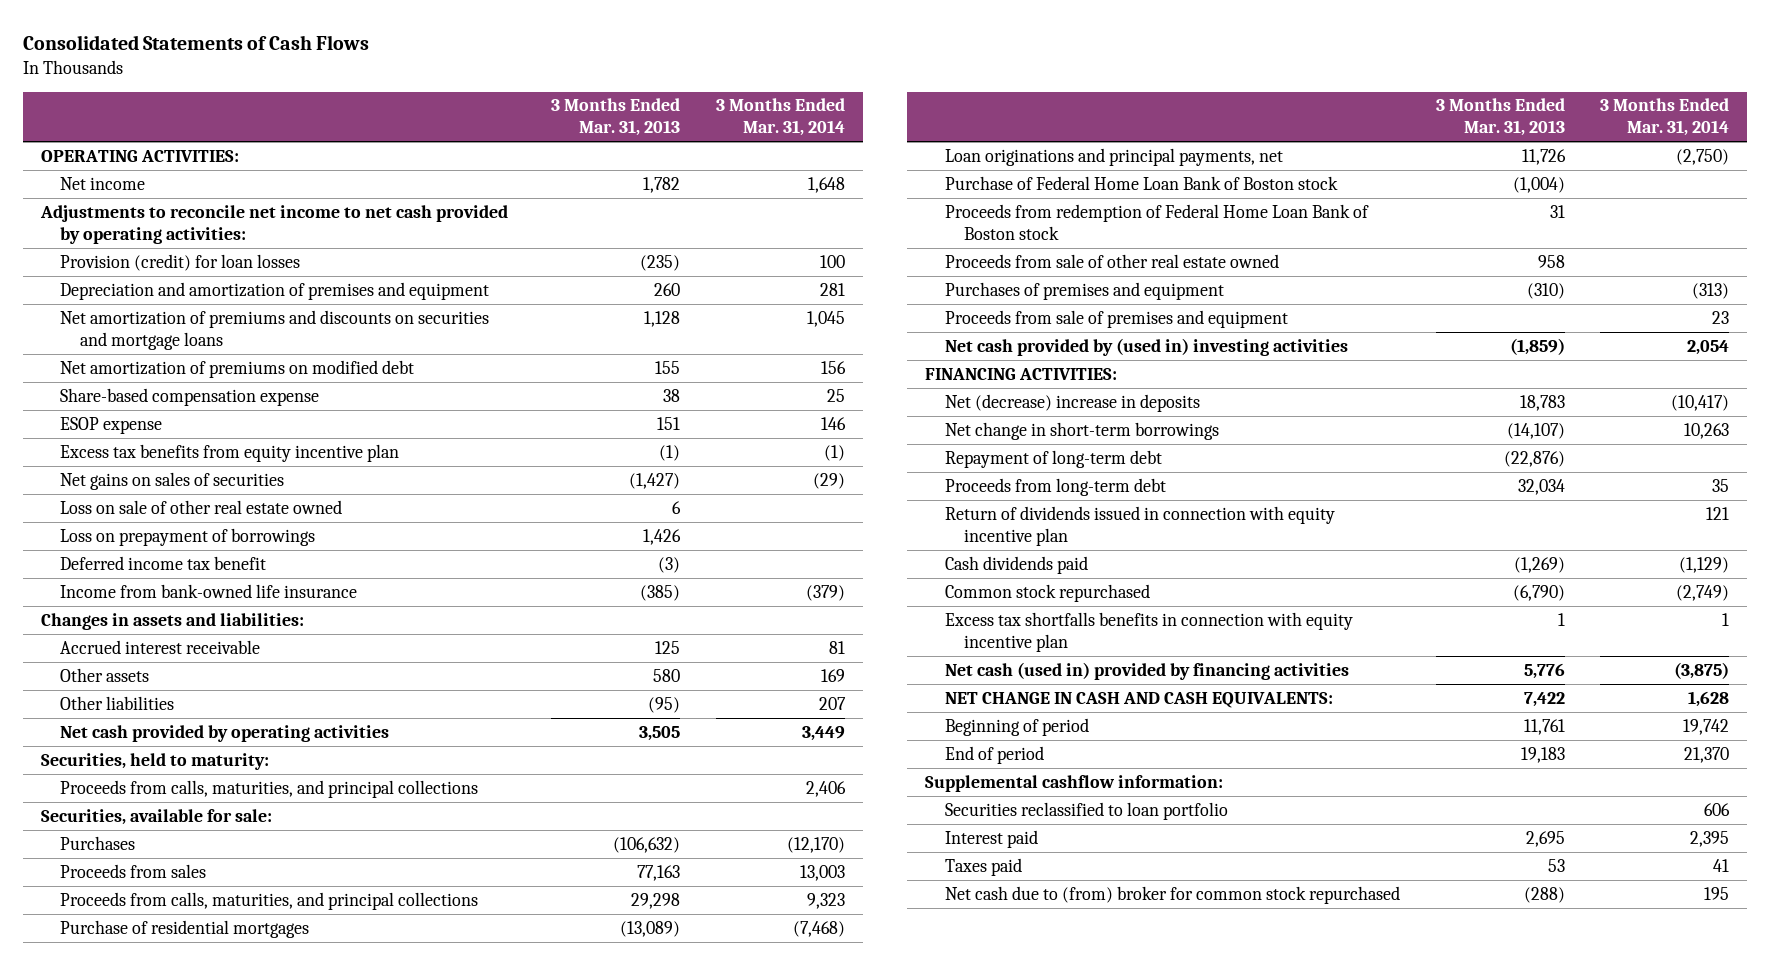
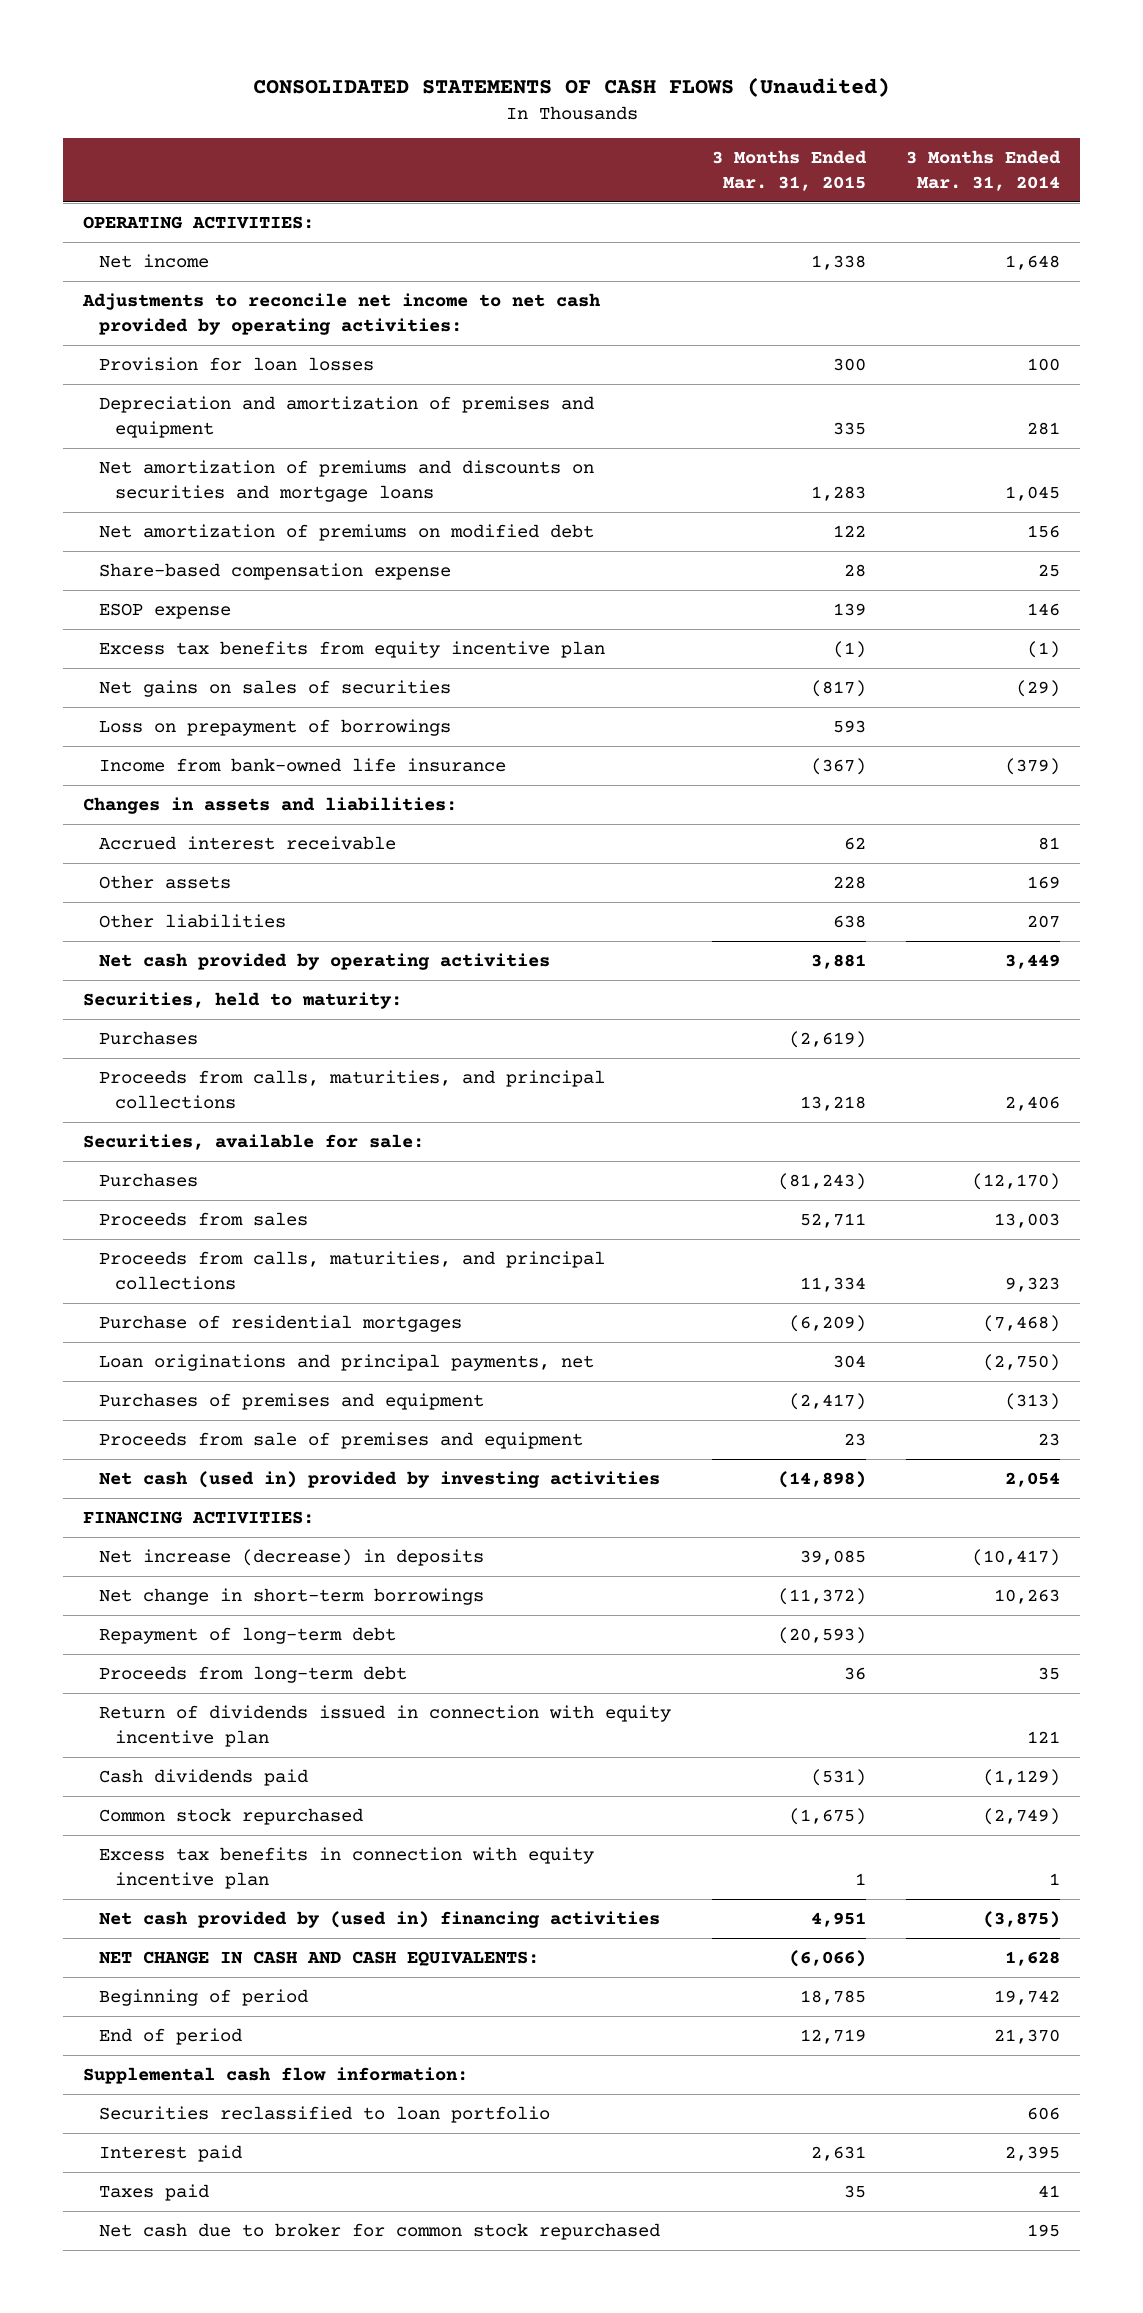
[22,35,369,51] Consolidated Statements of Cash Flows -> [252,76,890,97] CONSOLIDATED STATEMENTS OF CASH FLOWS (Unaudited)
[551,98,681,137] 3 Months Ended Mar. 31, 2013 -> none
none -> [711,150,867,191] 3 Months Ended Mar. 31, 2015
[60,253,301,271] Provision (credit) for loan losses -> [99,357,375,372] Provision for loan losses
[60,499,343,514] Loss on sale of other real estate owned -> none
[60,555,267,570] Deferred income tax benefit -> none
none -> [99,1031,199,1046] Purchases
[944,175,1338,190] Purchase of Federal Home Loan Bank of Boston stock -> none
[944,203,1369,240] Proceeds from redemption of Federal Home Loan Bank of Boston stock -> none
[944,253,1279,268] Proceeds from sale of other real estate owned -> none
[944,337,1348,356] Net cash provided by (used in) investing activities -> [99,1471,661,1489] Net cash (used in) provided by investing activities
[944,393,1200,412] Net (decrease) increase in deposits -> [99,1549,485,1567] Net increase (decrease) in deposits
[944,611,1353,652] Excess tax shortfalls benefits in connection with equity incentive plan -> [99,1847,595,1889] Excess tax benefits in connection with equity incentive plan
[944,661,1349,680] Net cash (used in) provided by financing activities -> [99,1911,661,1929] Net cash provided by (used in) financing activities
[925,774,1224,792] Supplemental cashflow information: -> [83,2067,469,2085] Supplemental cash flow information:
[944,885,1400,904] Net cash due to (from) broker for common stock repurchased -> [99,2223,661,2241] Net cash due to broker for common stock repurchased

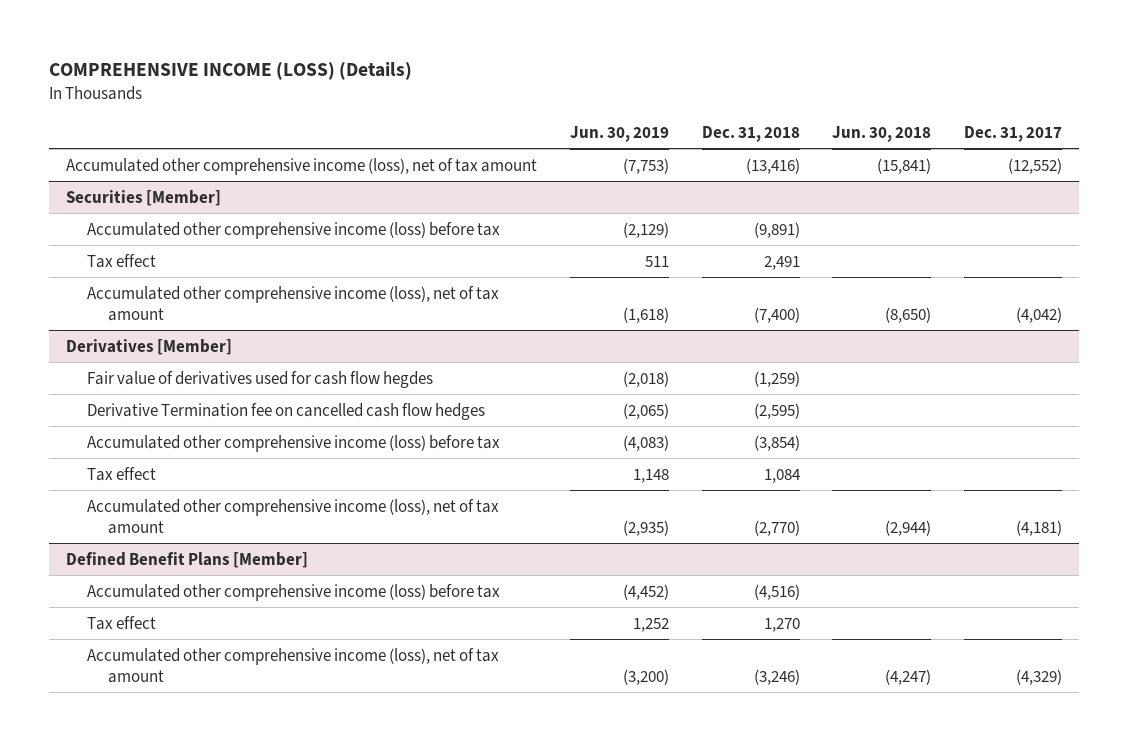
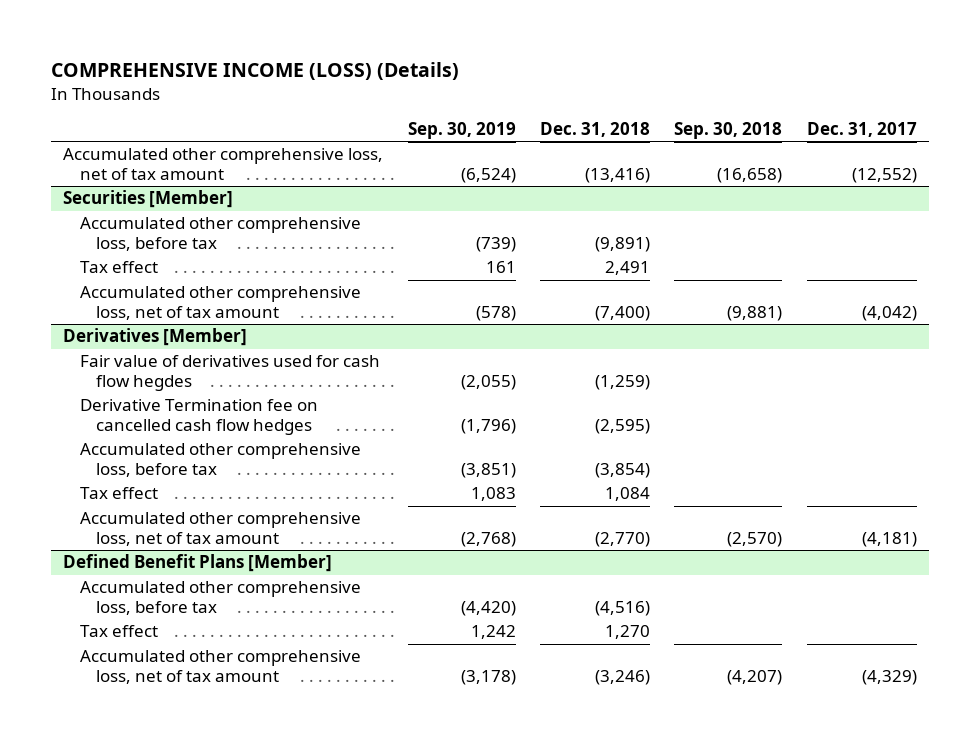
[569,126,669,143] Jun. 30, 2019 -> none
[832,126,932,143] Jun. 30, 2018 -> none
none -> [407,122,516,140] Sep. 30, 2019
none -> [674,122,783,140] Sep. 30, 2018
[65,157,537,175] Accumulated other comprehensive income (loss), net of tax amount -> [63,148,384,180] Accumulated other comprehensive loss, net of tax amount
[87,221,501,239] Accumulated other comprehensive income (loss) before tax -> [79,217,361,251] Accumulated other comprehensive loss, before tax
[87,285,500,321] Accumulated other comprehensive income (loss), net of tax amount -> [79,286,361,320] Accumulated other comprehensive loss, net of tax amount
[87,434,501,452] Accumulated other comprehensive income (loss) before tax -> [79,443,361,477] Accumulated other comprehensive loss, before tax
[87,498,500,534] Accumulated other comprehensive income (loss), net of tax amount -> [79,512,361,546] Accumulated other comprehensive loss, net of tax amount
[87,583,501,601] Accumulated other comprehensive income (loss) before tax -> [79,581,361,615] Accumulated other comprehensive loss, before tax
[87,647,500,683] Accumulated other comprehensive income (loss), net of tax amount -> [79,650,361,684] Accumulated other comprehensive loss, net of tax amount

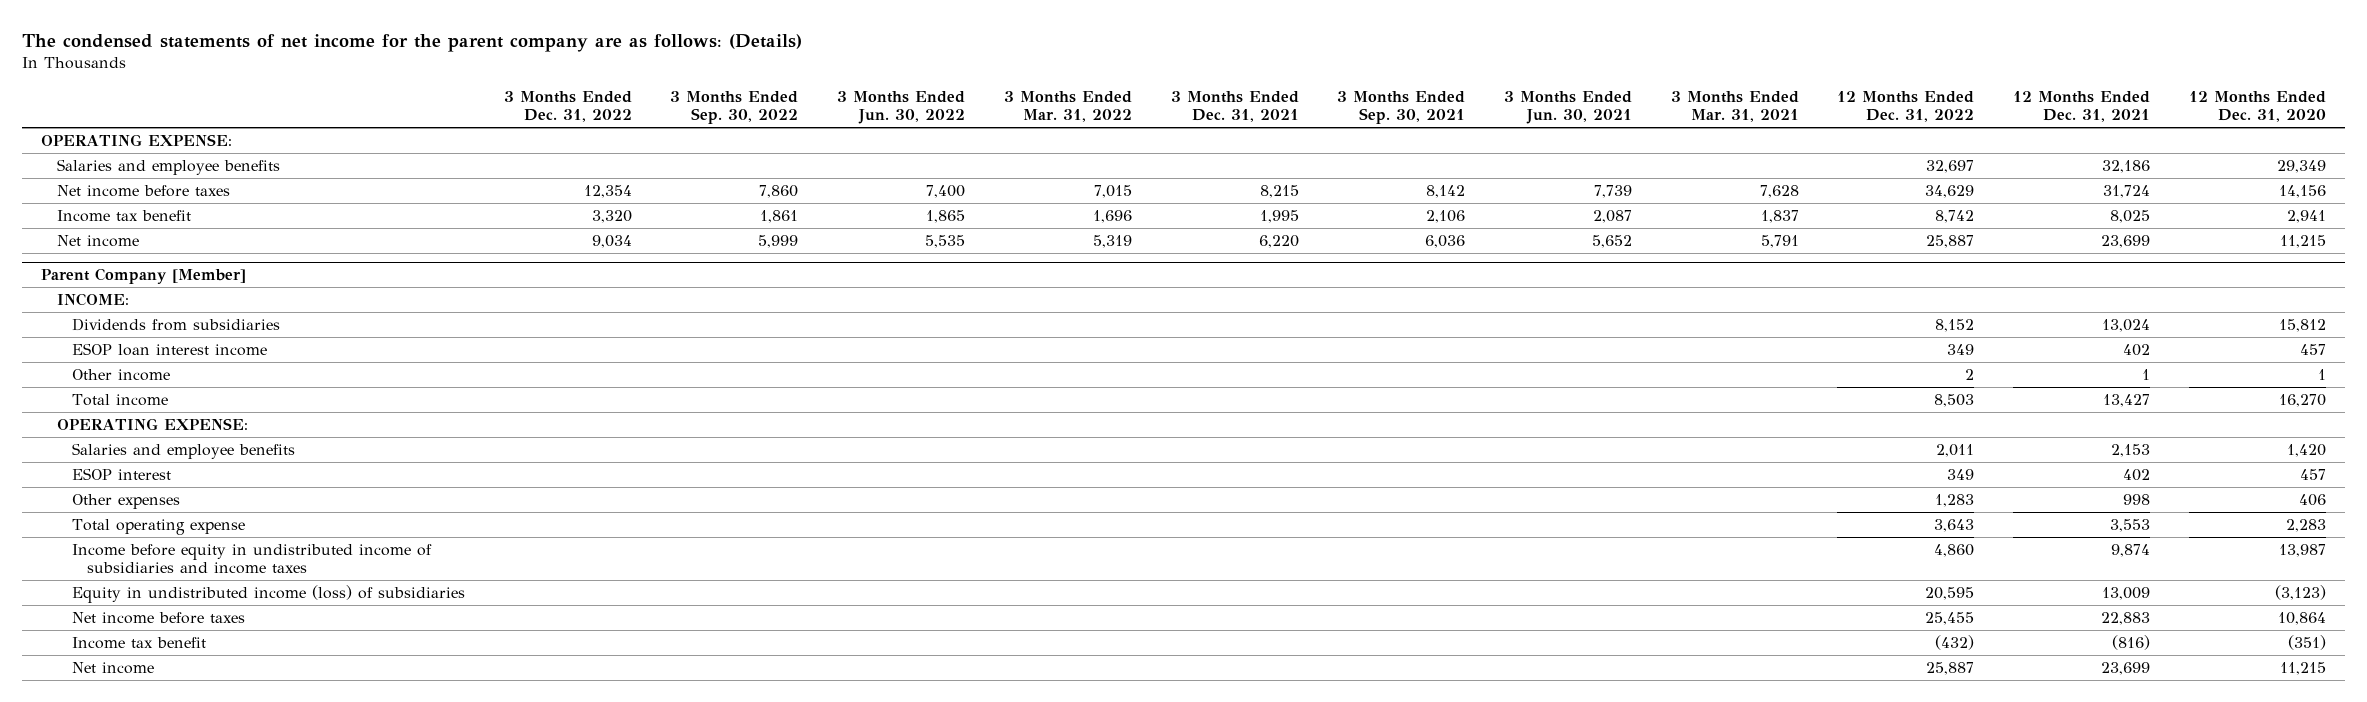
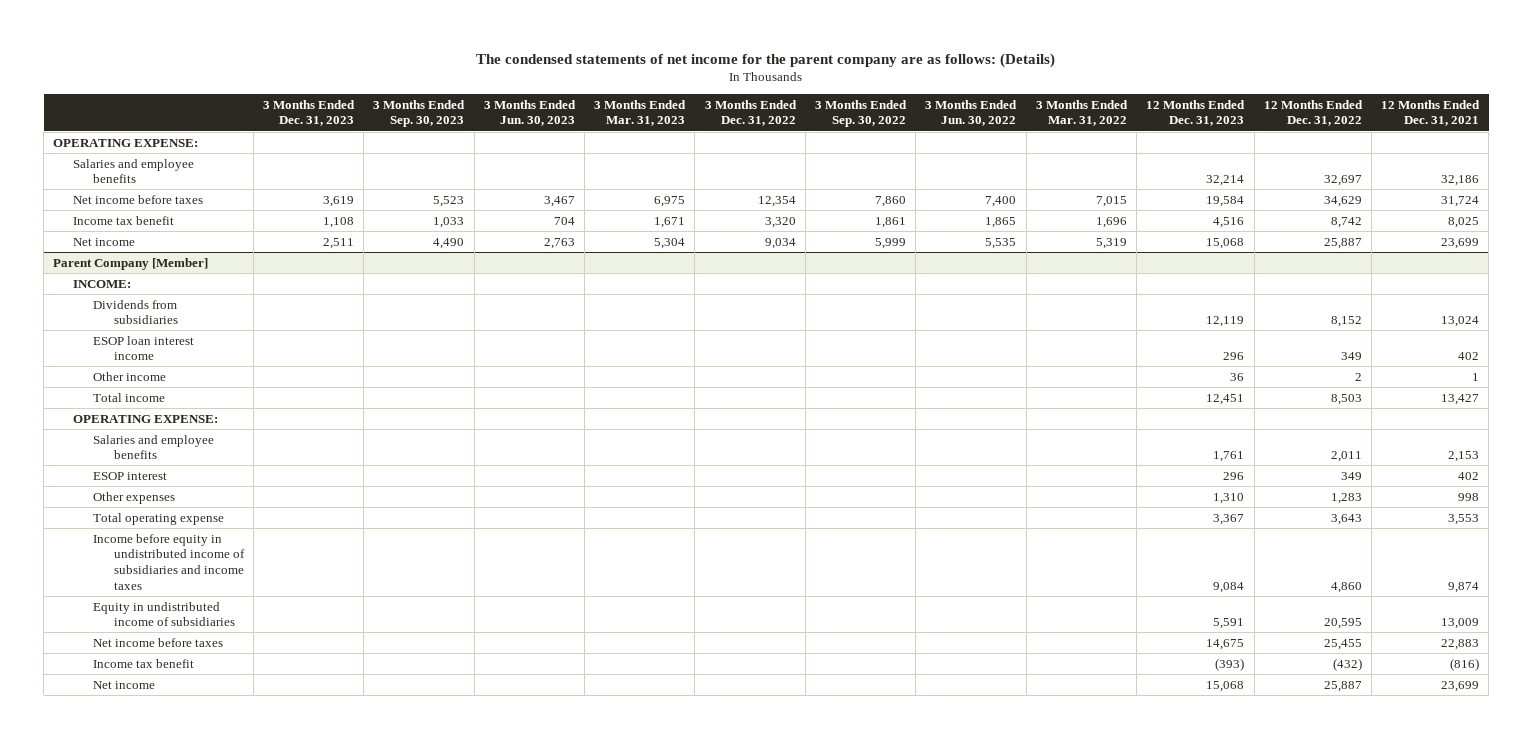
[1170,90,1299,123] 3 Months Ended Dec. 31, 2021 -> none
[1337,90,1466,125] 3 Months Ended Sep. 30, 2021 -> none
[1503,90,1632,125] 3 Months Ended Jun. 30, 2021 -> none
[1670,90,1799,123] 3 Months Ended Mar. 31, 2021 -> none
[2188,90,2326,123] 12 Months Ended Dec. 31, 2020 -> none
none -> [262,99,355,127] 3 Months Ended Dec. 31, 2023
none -> [373,99,466,128] 3 Months Ended Sep. 30, 2023
none -> [483,99,576,127] 3 Months Ended Jun. 30, 2023
none -> [594,99,687,127] 3 Months Ended Mar. 31, 2023
none -> [1146,99,1246,127] 12 Months Ended Dec. 31, 2023
[72,584,466,603] Equity in undistributed income (loss) of subsidiaries -> [93,601,235,627] Equity in undistributed income of subsidiaries

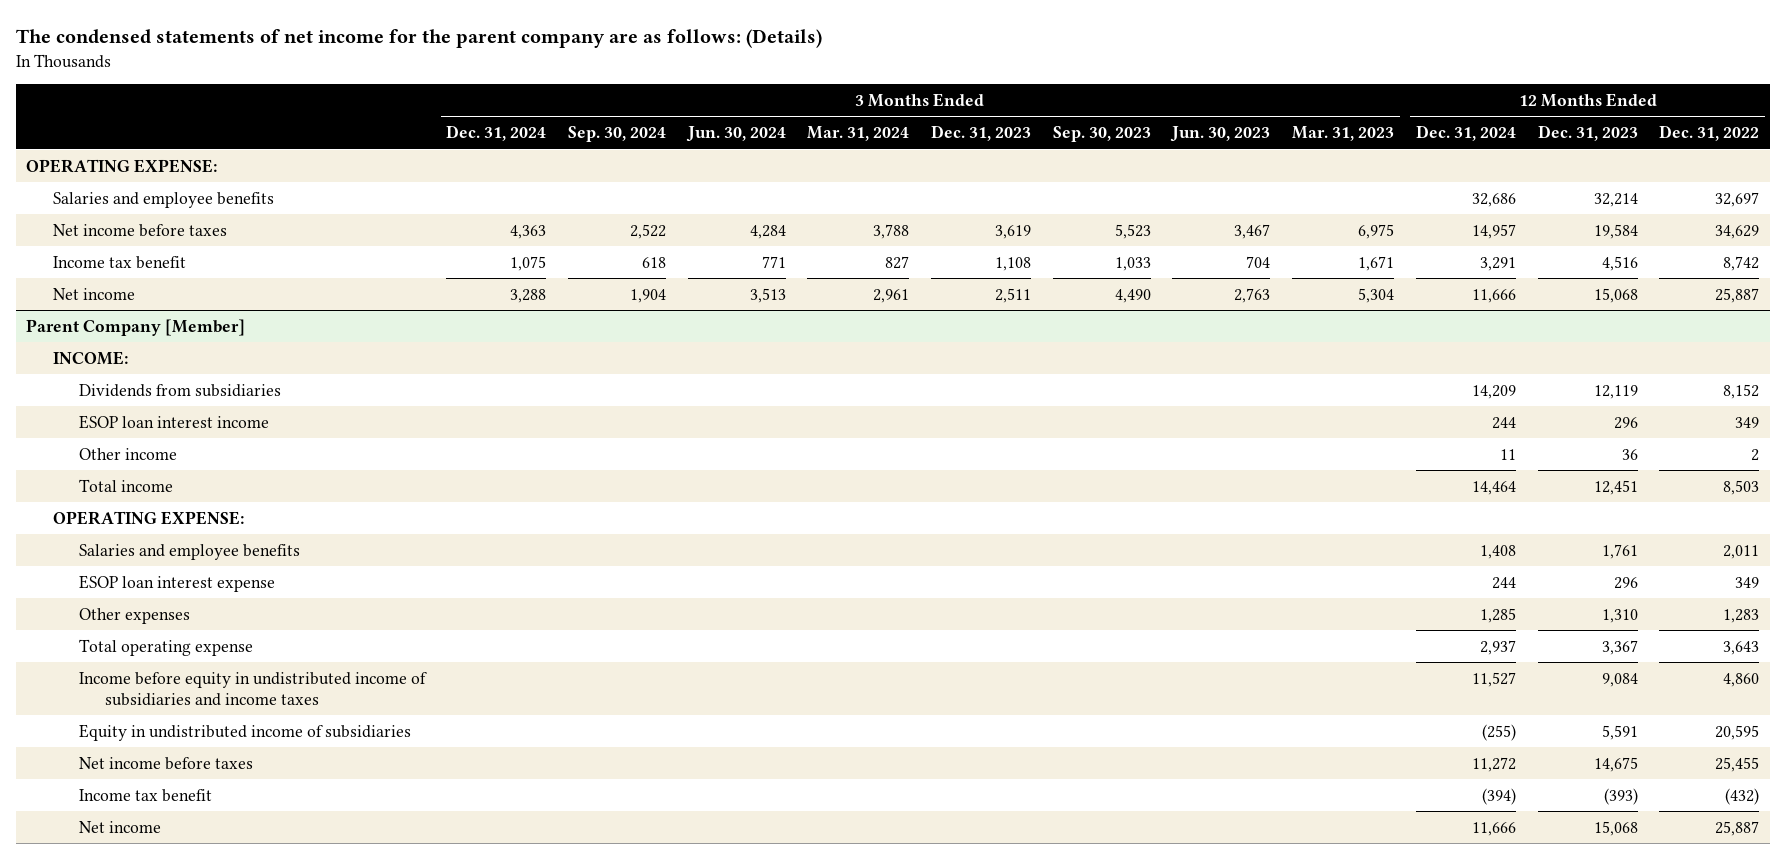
[704,99,797,127] 3 Months Ended Dec. 31, 2022 -> none
[815,99,908,128] 3 Months Ended Sep. 30, 2022 -> none
[925,99,1018,127] 3 Months Ended Jun. 30, 2022 -> none
[1035,99,1128,127] 3 Months Ended Mar. 31, 2022 -> none
[1381,99,1481,127] 12 Months Ended Dec. 31, 2021 -> none
none -> [446,125,547,142] Dec. 31, 2024
none -> [568,126,667,143] Sep. 30, 2024
none -> [685,126,786,143] Jun. 30, 2024
none -> [807,126,910,142] Mar. 31, 2024
none -> [1415,125,1516,142] Dec. 31, 2024
[93,471,168,480] ESOP interest -> [78,574,275,592] ESOP loan interest expense

